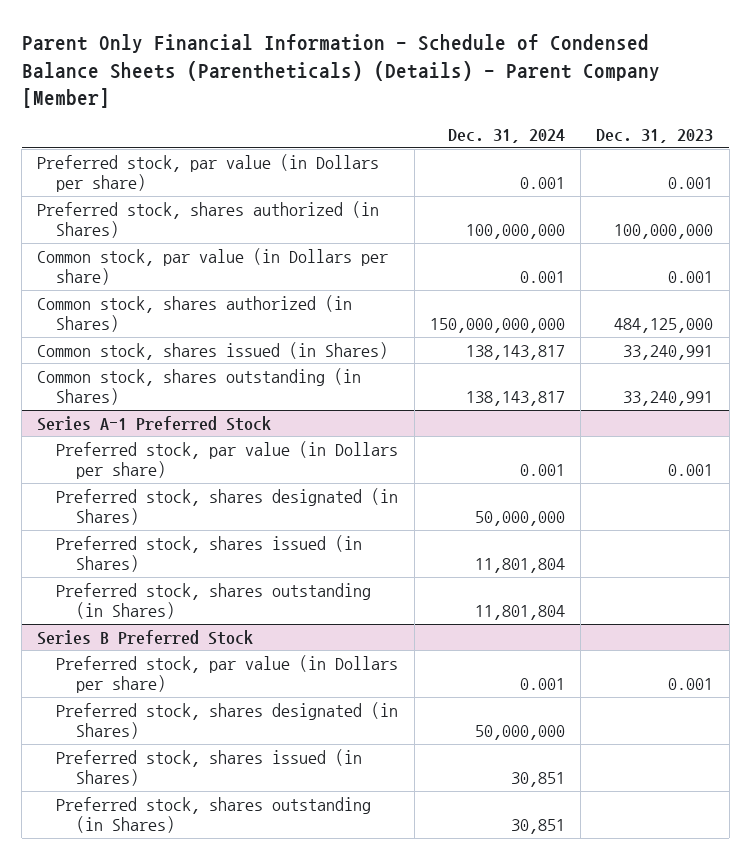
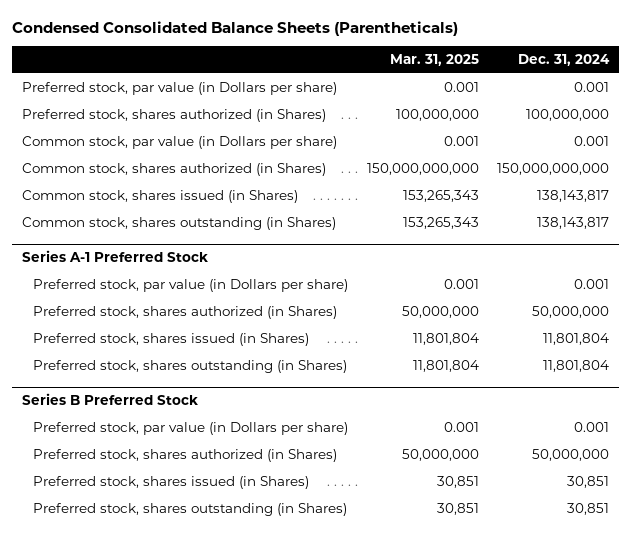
[21,34,660,108] Parent Only Financial Information - Schedule of Condensed Balance Sheets (Parentheticals) (Details) - Parent Company [Member] -> [12,21,459,37] Condensed Consolidated Balance Sheets (Parentheticals)
[596,129,714,144] Dec. 31, 2023 -> none
none -> [389,54,479,67] Mar. 31, 2025
[56,487,399,526] Preferred stock, shares designated (in Shares) -> [33,305,338,319] Preferred stock, shares authorized (in Shares)
[56,701,399,740] Preferred stock, shares designated (in Shares) -> [33,448,338,462] Preferred stock, shares authorized (in Shares)

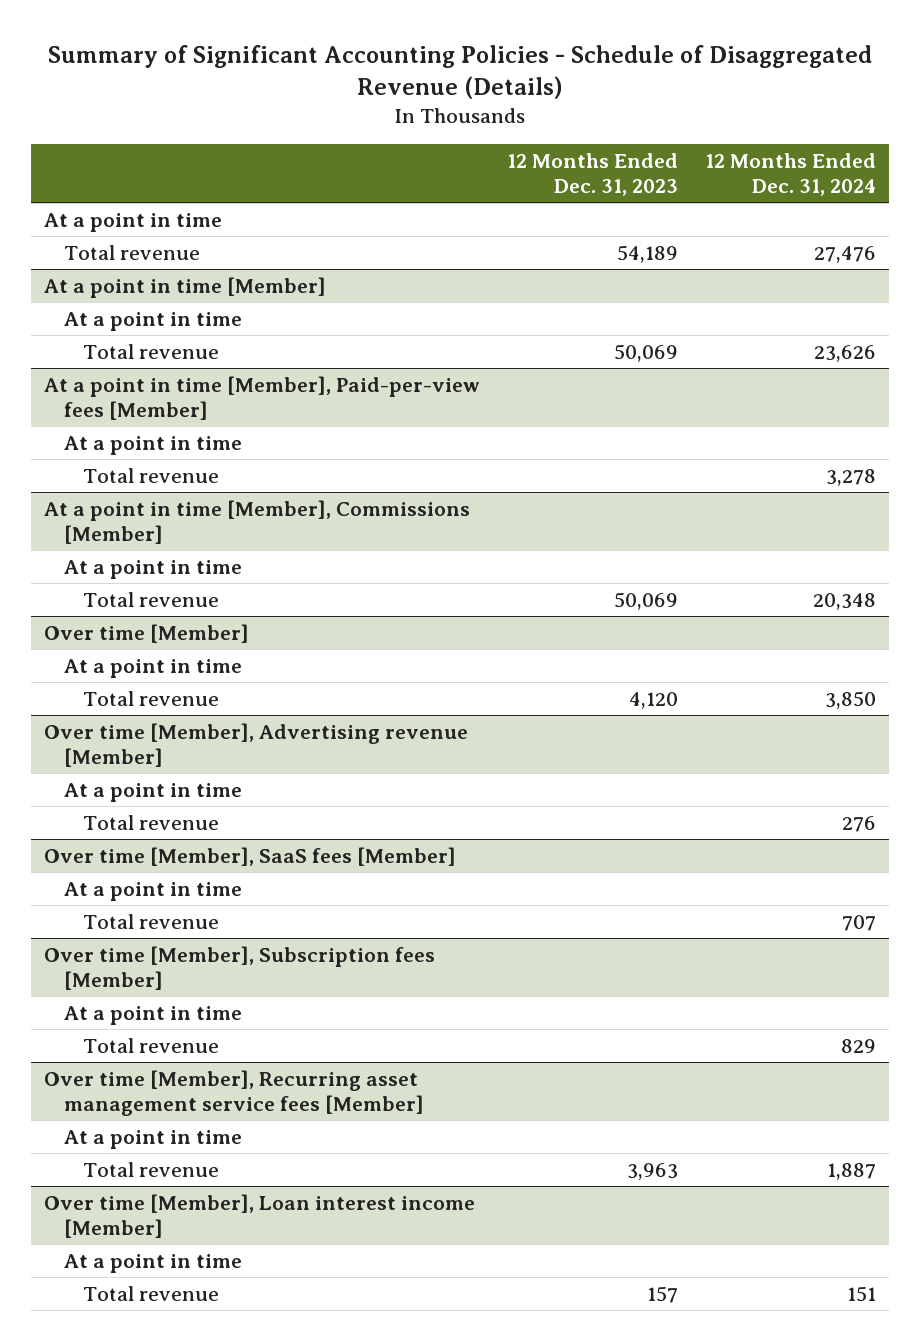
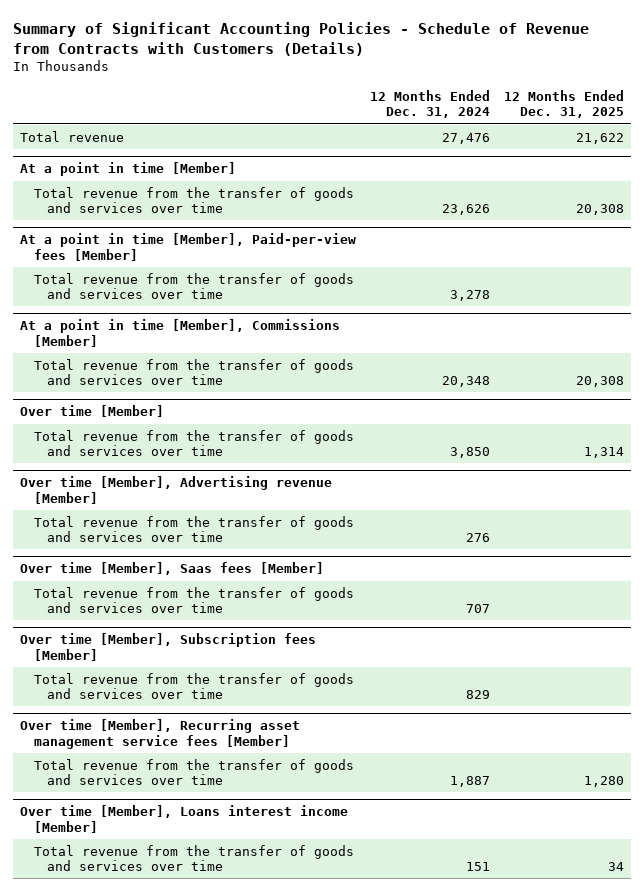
[48,45,873,100] Summary of Significant Accounting Policies - Schedule of Disaggregated Revenue (Details) -> [13,21,590,56] Summary of Significant Accounting Policies - Schedule of Revenue from Contracts with Customers (Details)
[507,152,679,196] 12 Months Ended Dec. 31, 2023 -> none
none -> [504,89,625,119] 12 Months Ended Dec. 31, 2025
[44,212,223,232] At a point in time -> none
[63,311,242,331] At a point in time -> none
[83,343,220,359] Total revenue -> [33,186,354,214] Total revenue from the transfer of goods and services over time
[63,435,242,455] At a point in time -> none
[83,467,220,483] Total revenue -> [33,272,354,300] Total revenue from the transfer of goods and services over time
[63,559,242,579] At a point in time -> none
[83,591,220,607] Total revenue -> [33,358,354,386] Total revenue from the transfer of goods and services over time
[63,658,242,678] At a point in time -> none
[83,690,220,706] Total revenue -> [33,429,354,457] Total revenue from the transfer of goods and services over time
[63,782,242,802] At a point in time -> none
[63,881,242,901] At a point in time -> none
[83,814,220,830] Total revenue -> [33,515,354,543] Total revenue from the transfer of goods and services over time
[44,846,457,866] Over time [Member], SaaS fees [Member] -> [20,562,325,576] Over time [Member], Saas fees [Member]
[83,913,220,929] Total revenue -> [33,586,354,614] Total revenue from the transfer of goods and services over time
[63,1005,242,1025] At a point in time -> none
[83,1037,220,1053] Total revenue -> [33,672,354,700] Total revenue from the transfer of goods and services over time
[63,1129,242,1149] At a point in time -> none
[63,1253,242,1273] At a point in time -> none
[83,1161,220,1177] Total revenue -> [33,758,354,786] Total revenue from the transfer of goods and services over time
[44,1193,476,1238] Over time [Member], Loan interest income [Member] -> [20,805,349,833] Over time [Member], Loans interest income [Member]
[83,1285,220,1301] Total revenue -> [33,844,354,872] Total revenue from the transfer of goods and services over time

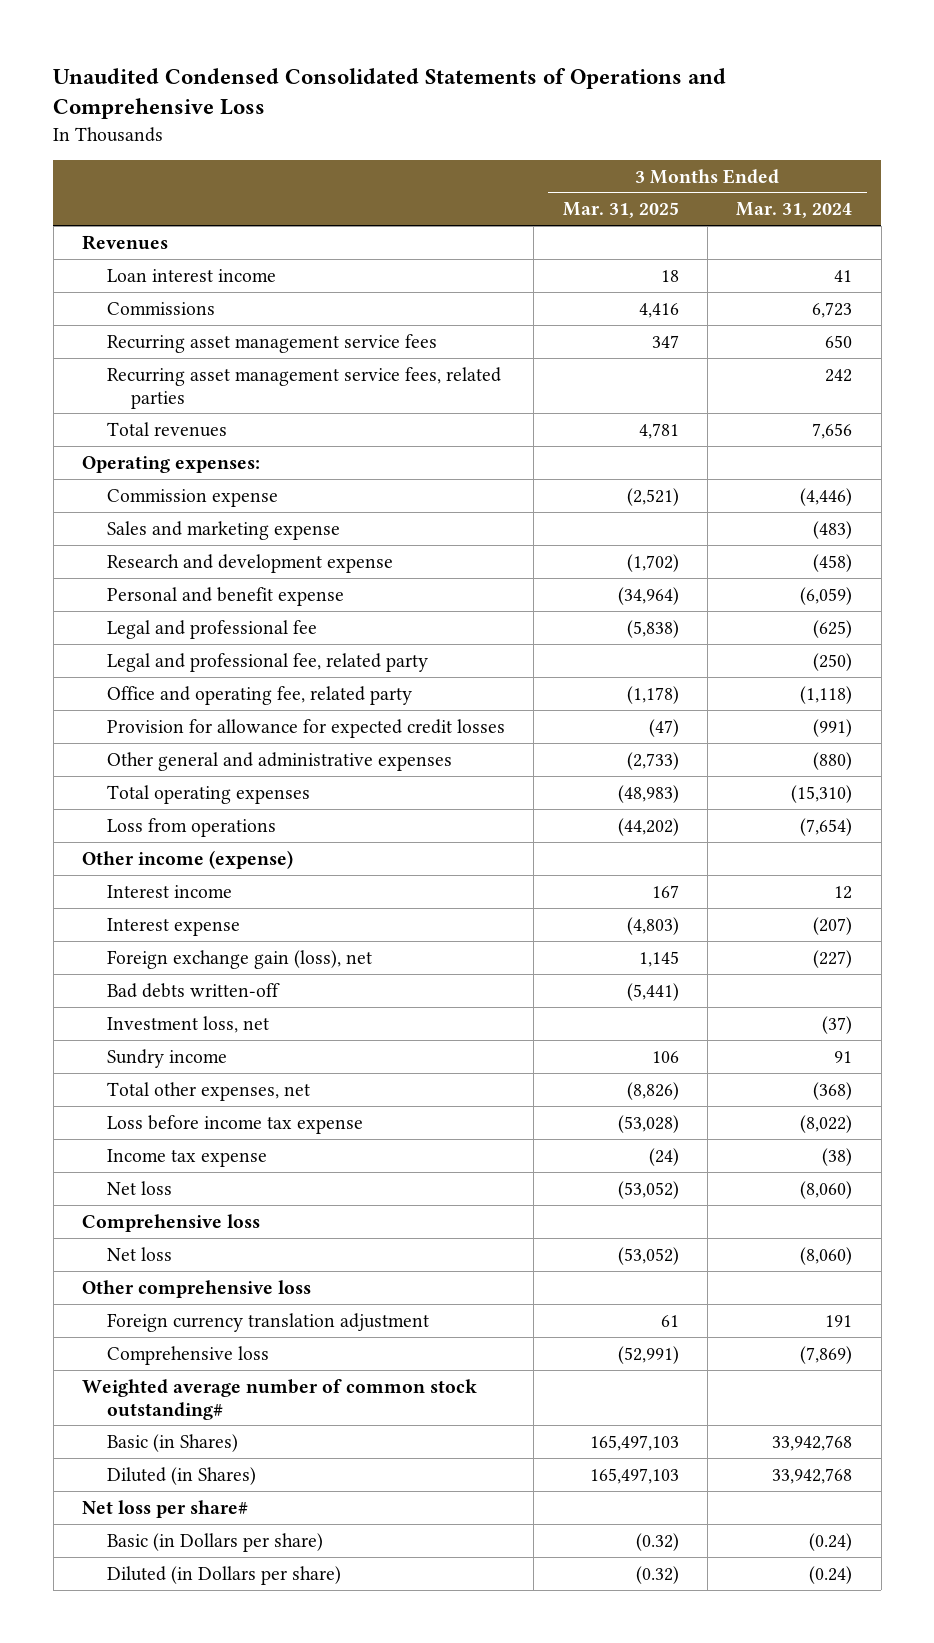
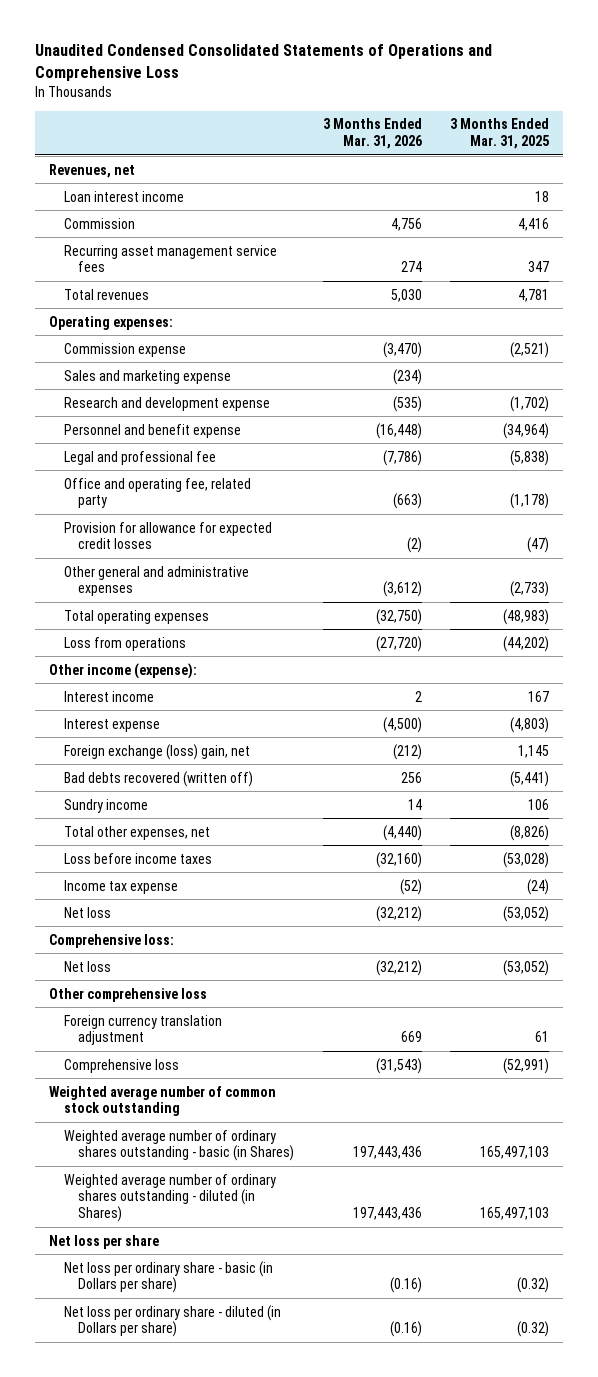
[736,202,853,219] Mar. 31, 2024 -> none
none -> [322,118,422,150] 3 Months Ended Mar. 31, 2026
[81,234,168,250] Revenues -> [48,163,135,178] Revenues, net
[106,301,215,315] Commissions -> [63,217,135,229] Commission
[106,366,501,409] Recurring asset management service fees, related parties -> none
[106,586,344,606] Personal and benefit expense -> [63,423,241,438] Personnel and benefit expense
[106,652,428,672] Legal and professional fee, related party -> none
[81,849,293,869] Other income (expense) -> [48,662,197,679] Other income (expense):
[106,1015,269,1033] Investment loss, net -> none
[106,949,372,969] Foreign exchange gain (loss), net -> [63,743,250,760] Foreign exchange (loss) gain, net
[106,982,280,998] Bad debts written-off -> [63,770,253,787] Bad debts recovered (written off)
[106,1114,363,1134] Loss before income tax expense -> [63,852,212,864] Loss before income taxes
[81,1213,260,1232] Comprehensive loss -> [48,933,174,948] Comprehensive loss:
[81,1378,477,1420] Weighted average number of common stock outstanding# -> [48,1085,276,1117] Weighted average number of common stock outstanding
[106,1433,238,1452] Basic (in Shares) -> [63,1129,295,1162] Weighted average number of ordinary shares outstanding - basic (in Shares)
[106,1466,256,1485] Diluted (in Shares) -> [63,1173,276,1222] Weighted average number of ordinary shares outstanding - diluted (in Shares)
[81,1499,248,1518] Net loss per share# -> [48,1234,159,1249] Net loss per share
[106,1532,323,1552] Basic (in Dollars per share) -> [63,1260,273,1294] Net loss per ordinary share - basic (in Dollars per share)
[106,1565,341,1585] Diluted (in Dollars per share) -> [63,1304,281,1338] Net loss per ordinary share - diluted (in Dollars per share)

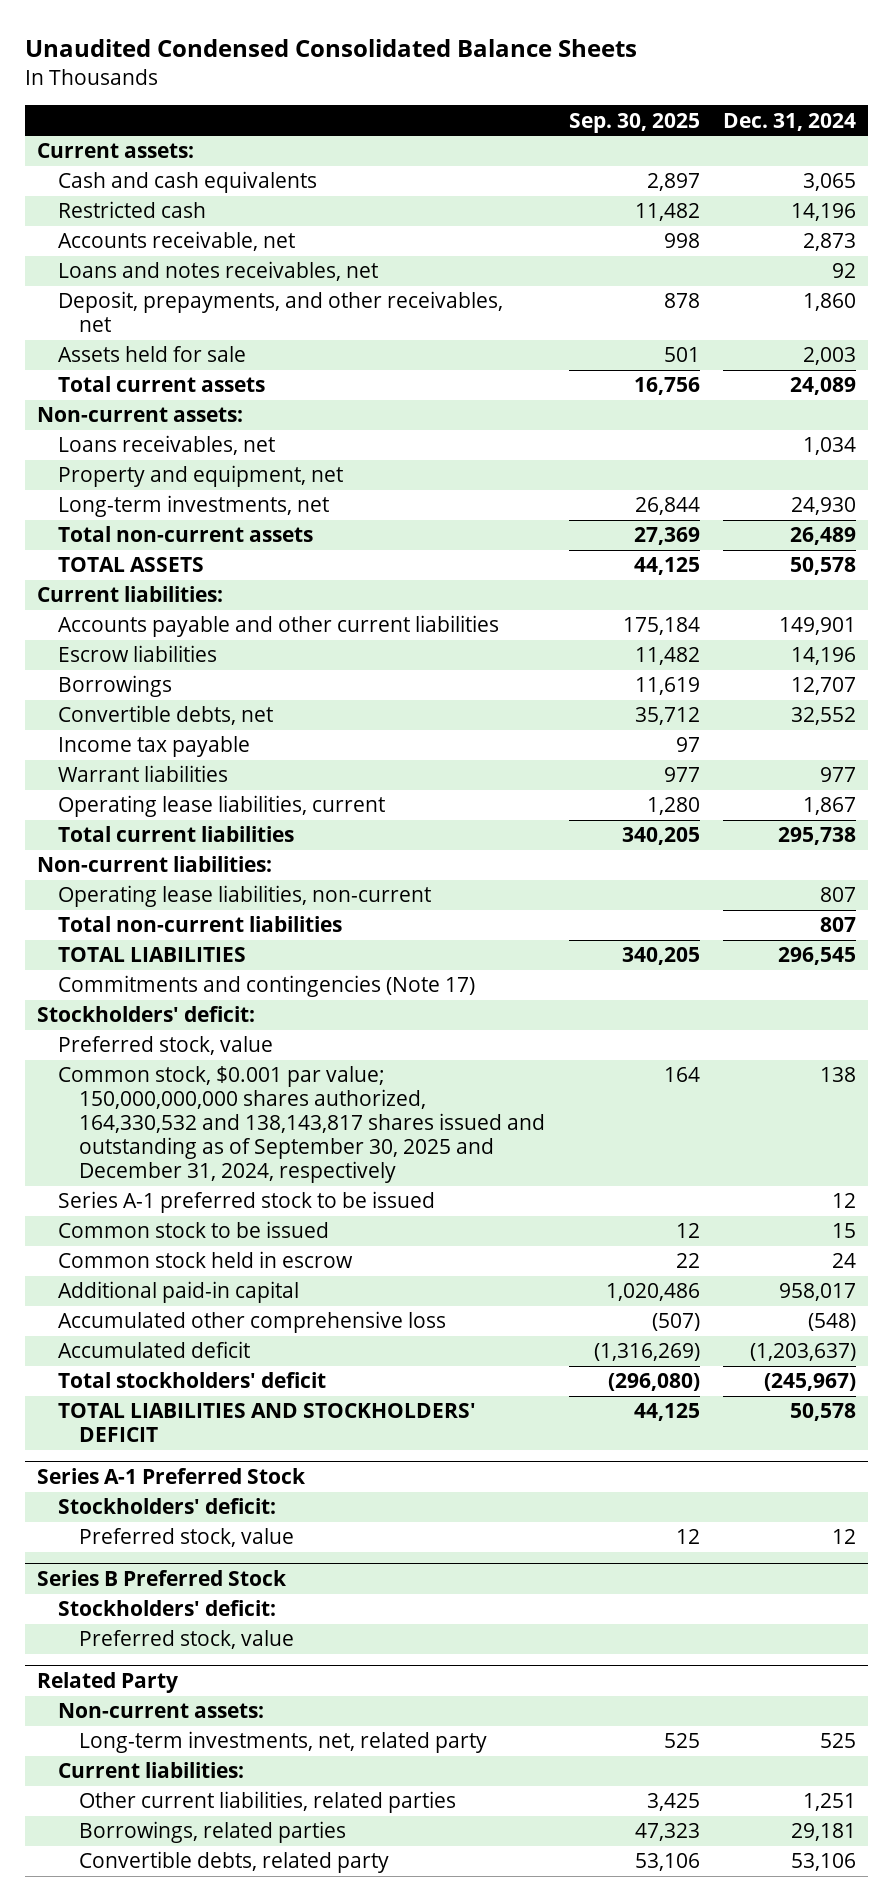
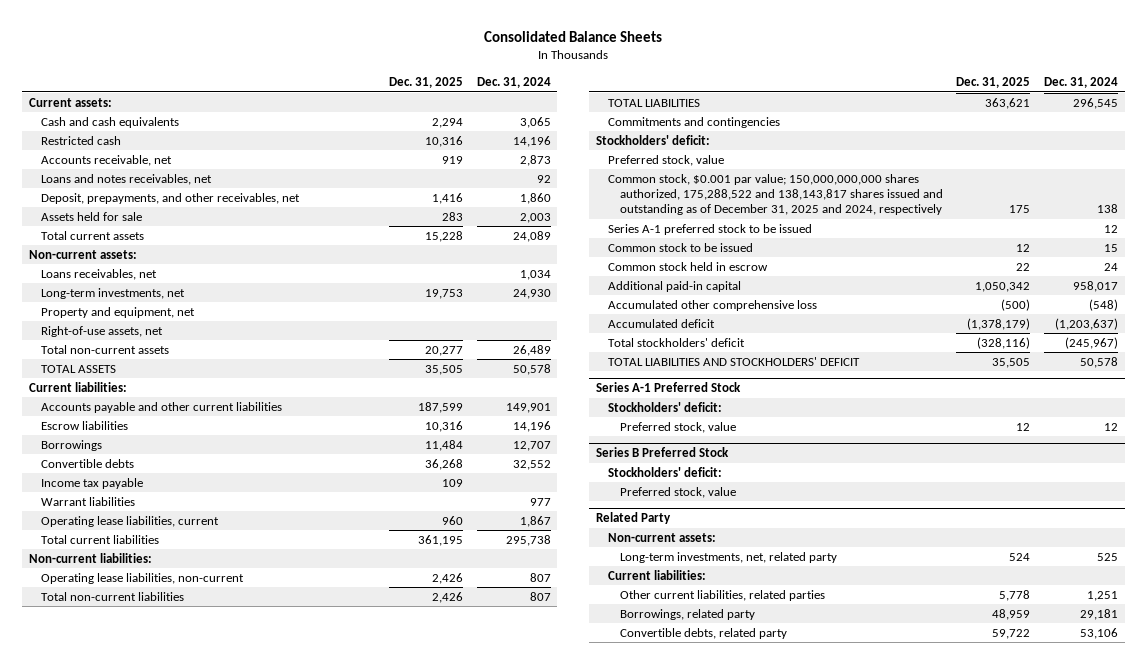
[25,38,638,57] Unaudited Condensed Consolidated Balance Sheets -> [484,31,663,43] Consolidated Balance Sheets
[568,112,700,133] Sep. 30, 2025 -> none
none -> [389,77,464,89] Dec. 31, 2025
[58,465,344,488] Property and equipment, net -> [40,306,195,318] Property and equipment, net
none -> [40,325,163,337] Right-of-use assets, net
[58,705,274,726] Convertible debts, net -> [40,458,134,468] Convertible debts
[58,975,476,998] Commitments and contingencies (Note 17) -> [608,116,781,128] Commitments and contingencies
[58,1066,546,1184] Common stock, $0.001 par value; 150,000,000,000 shares authorized, 164,330,532 and 138,143,817 shares issued and outstanding as of September 30, 2025 and December 31, 2024, respectively -> [608,173,944,216] Common stock, $0.001 par value; 150,000,000,000 shares authorized, 175,288,522 and 138,143,817 shares issued and outstanding as of December 31, 2025 and 2024, respectively
[79,1821,347,1844] Borrowings, related parties -> [620,608,756,620] Borrowings, related party

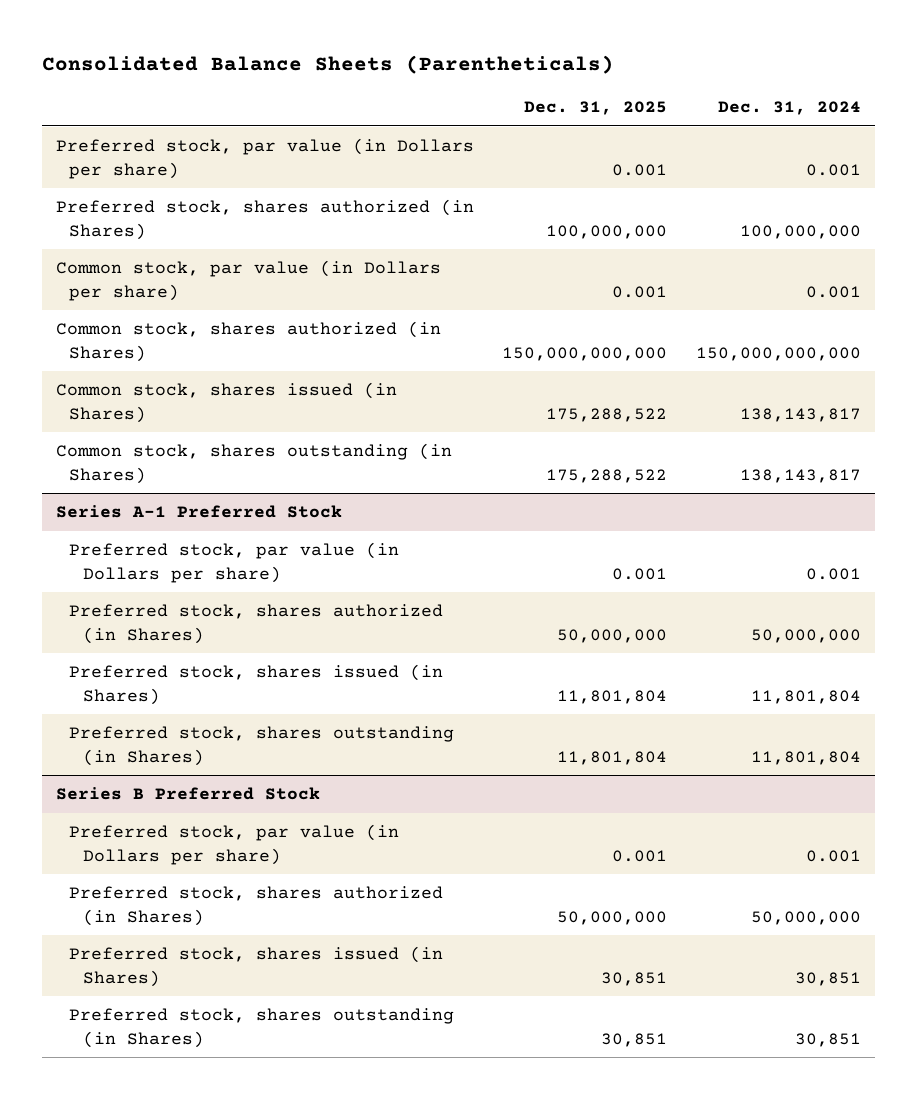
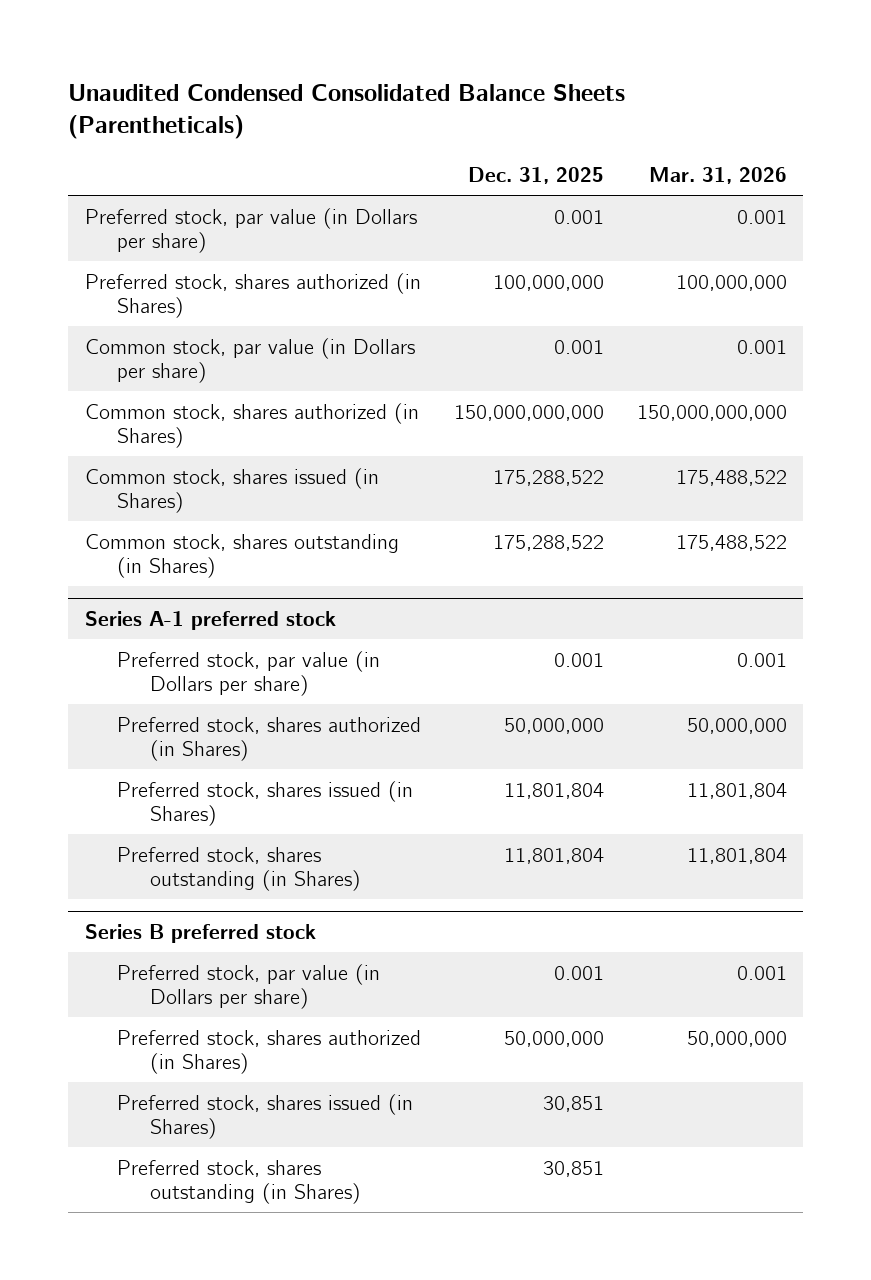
[41,54,614,74] Consolidated Balance Sheets (Parentheticals) -> [68,83,626,140] Unaudited Condensed Consolidated Balance Sheets (Parentheticals)
[717,101,861,116] Dec. 31, 2024 -> none
none -> [648,166,787,184] Mar. 31, 2026
[55,505,342,519] Series A-1 Preferred Stock -> [84,610,336,630] Series A-1 preferred stock
[55,787,320,801] Series B Preferred Stock -> [84,923,316,943] Series B preferred stock

